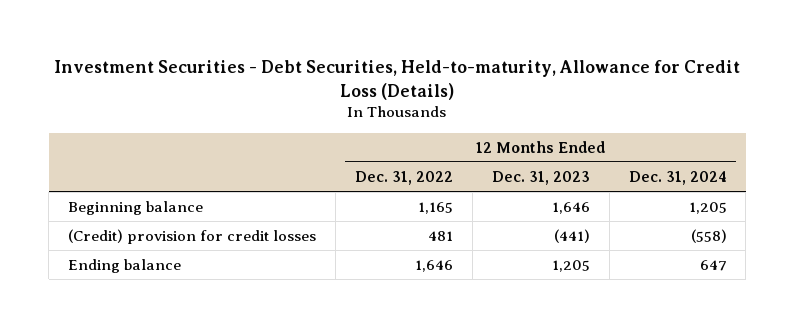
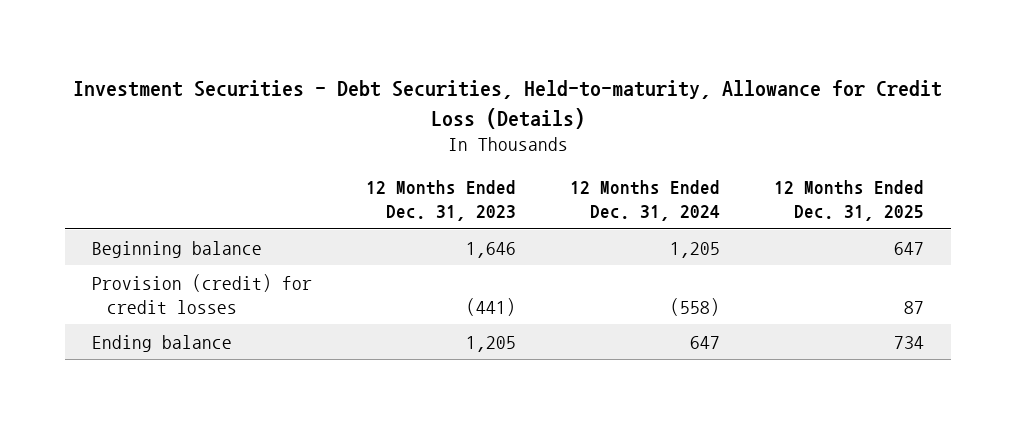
[354,170,453,185] Dec. 31, 2022 -> none
none -> [774,180,925,222] 12 Months Ended Dec. 31, 2025
[68,228,317,244] (Credit) provision for credit losses -> [92,273,313,314] Provision (credit) for credit losses

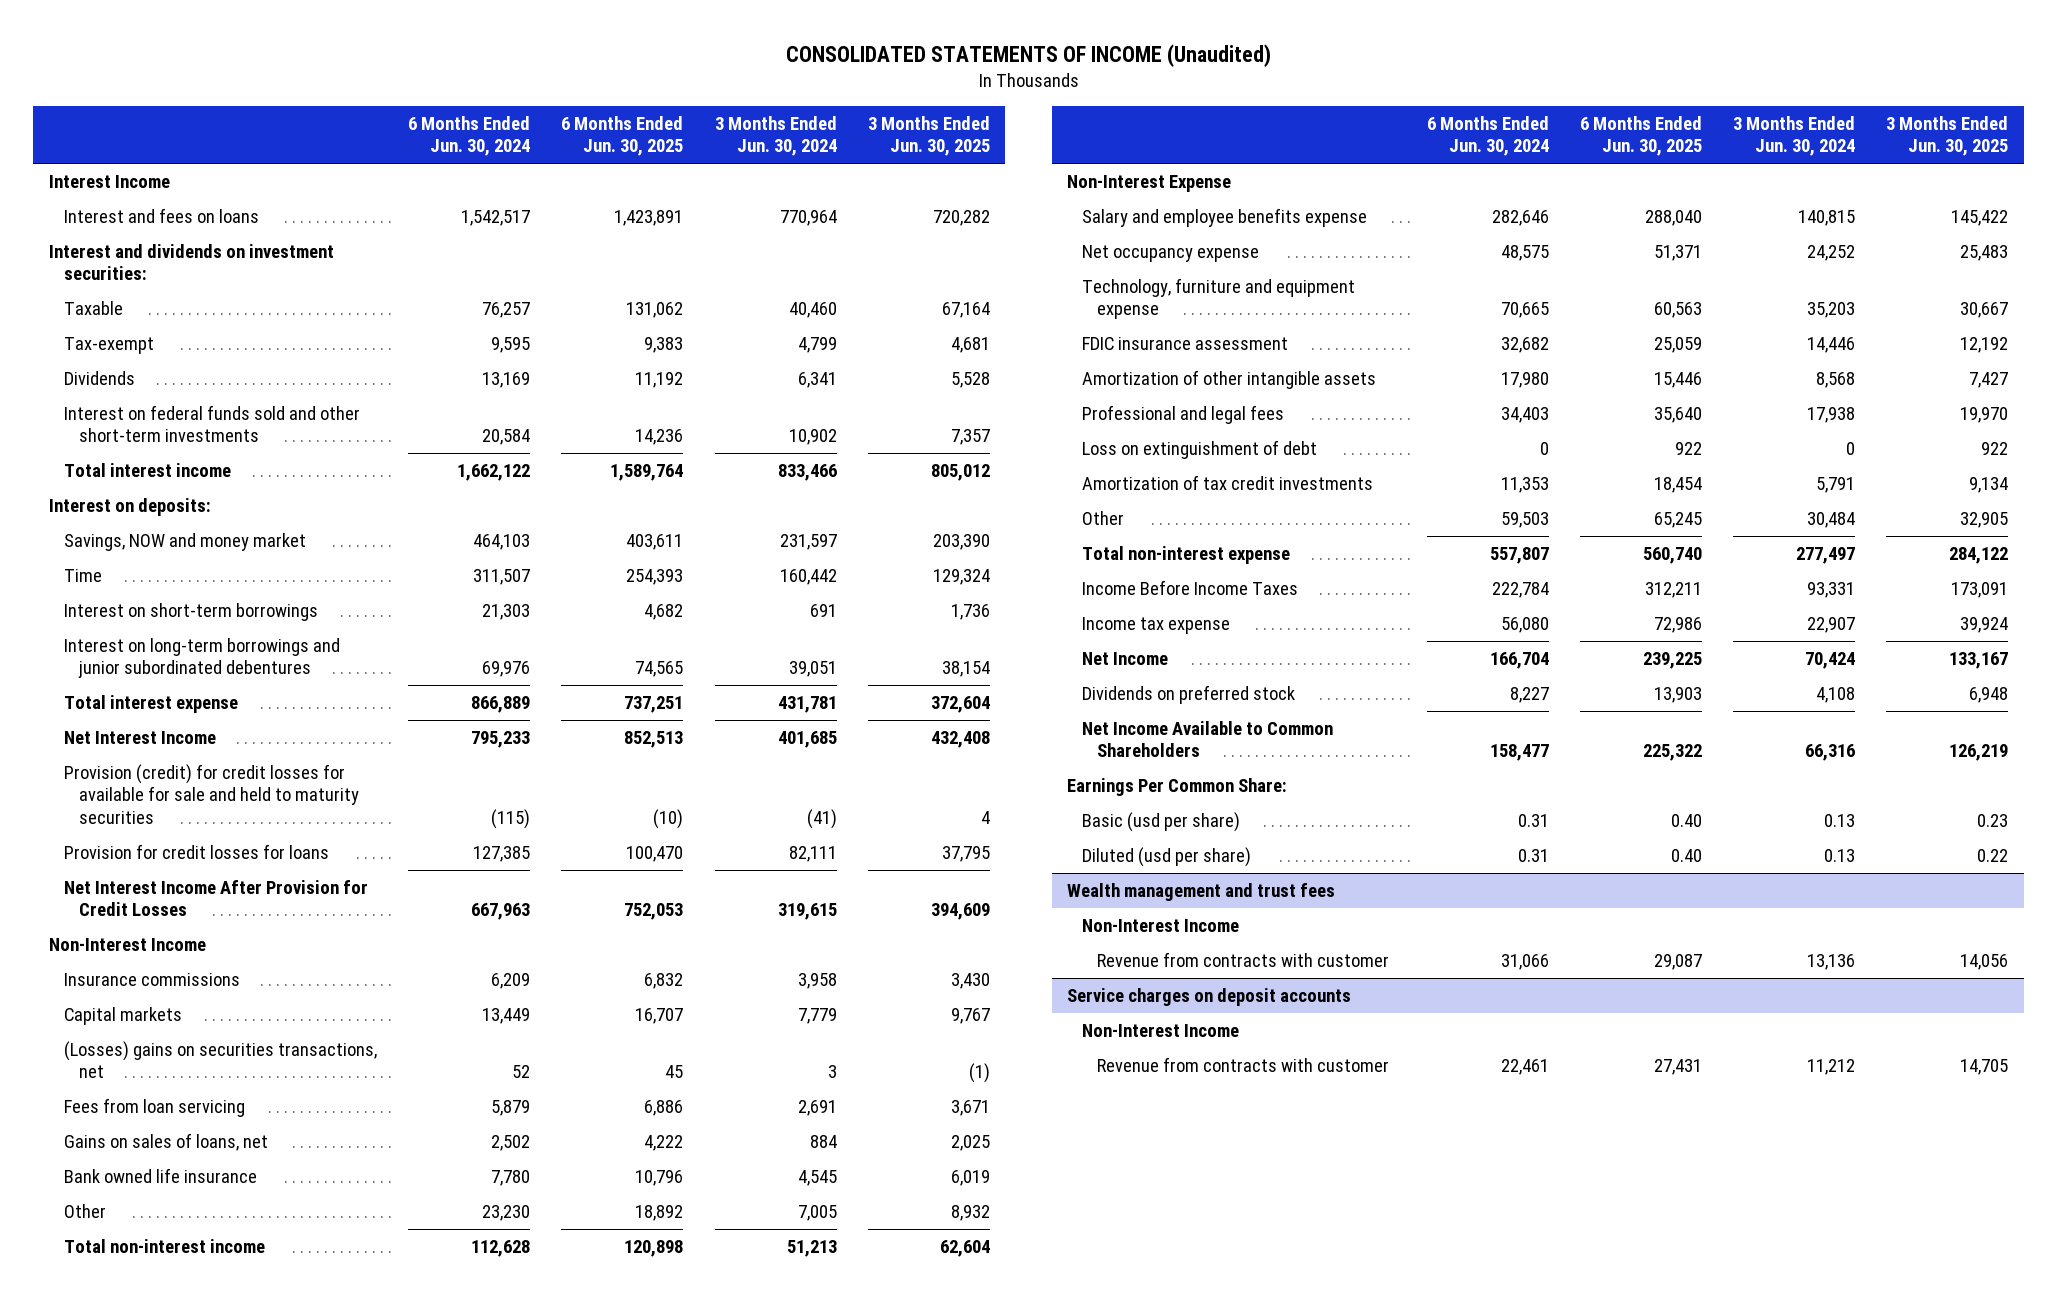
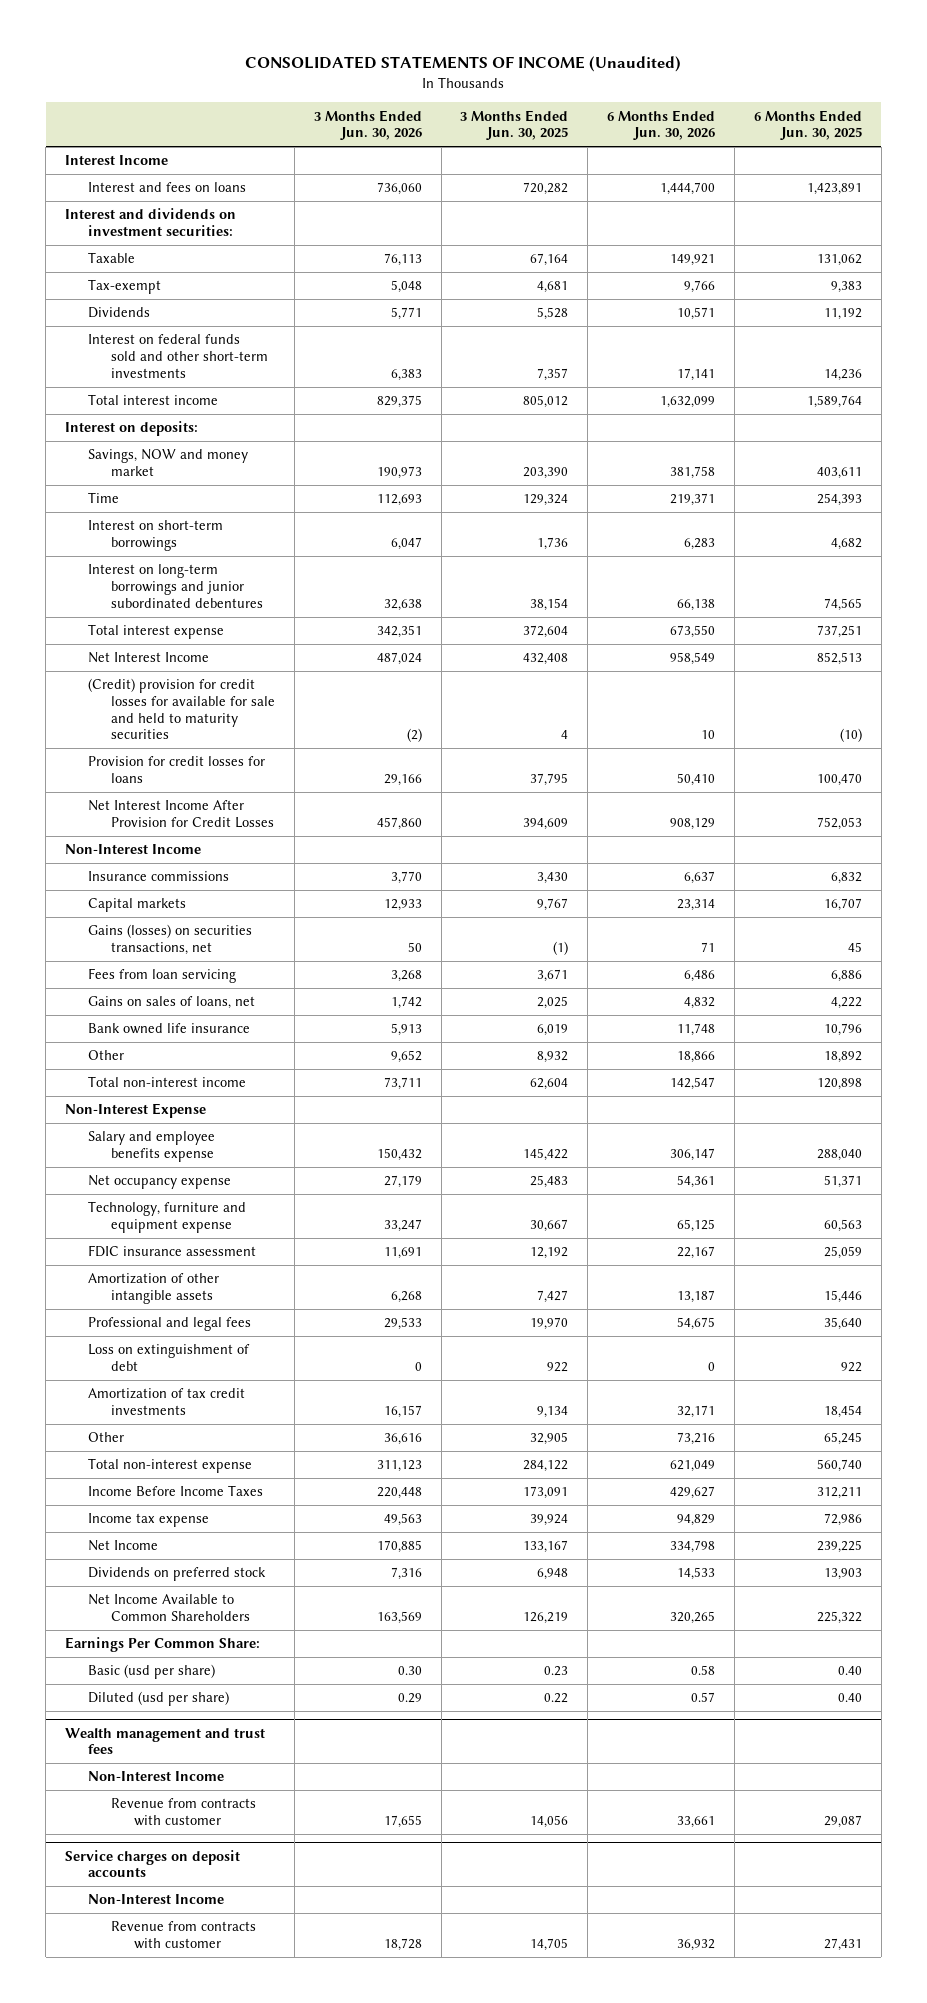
[408,115,531,157] 6 Months Ended Jun. 30, 2024 -> none
[714,115,837,157] 3 Months Ended Jun. 30, 2024 -> none
none -> [313,109,422,141] 3 Months Ended Jun. 30, 2026
none -> [607,109,716,141] 6 Months Ended Jun. 30, 2026
[63,764,359,824] Provision (credit) for credit losses for available for sale and held to maturity securities -> [88,678,276,740] (Credit) provision for credit losses for available for sale and held to maturity securities
[63,1041,377,1079] (Losses) gains on securities transactions, net -> [88,924,253,955] Gains (losses) on securities transactions, net

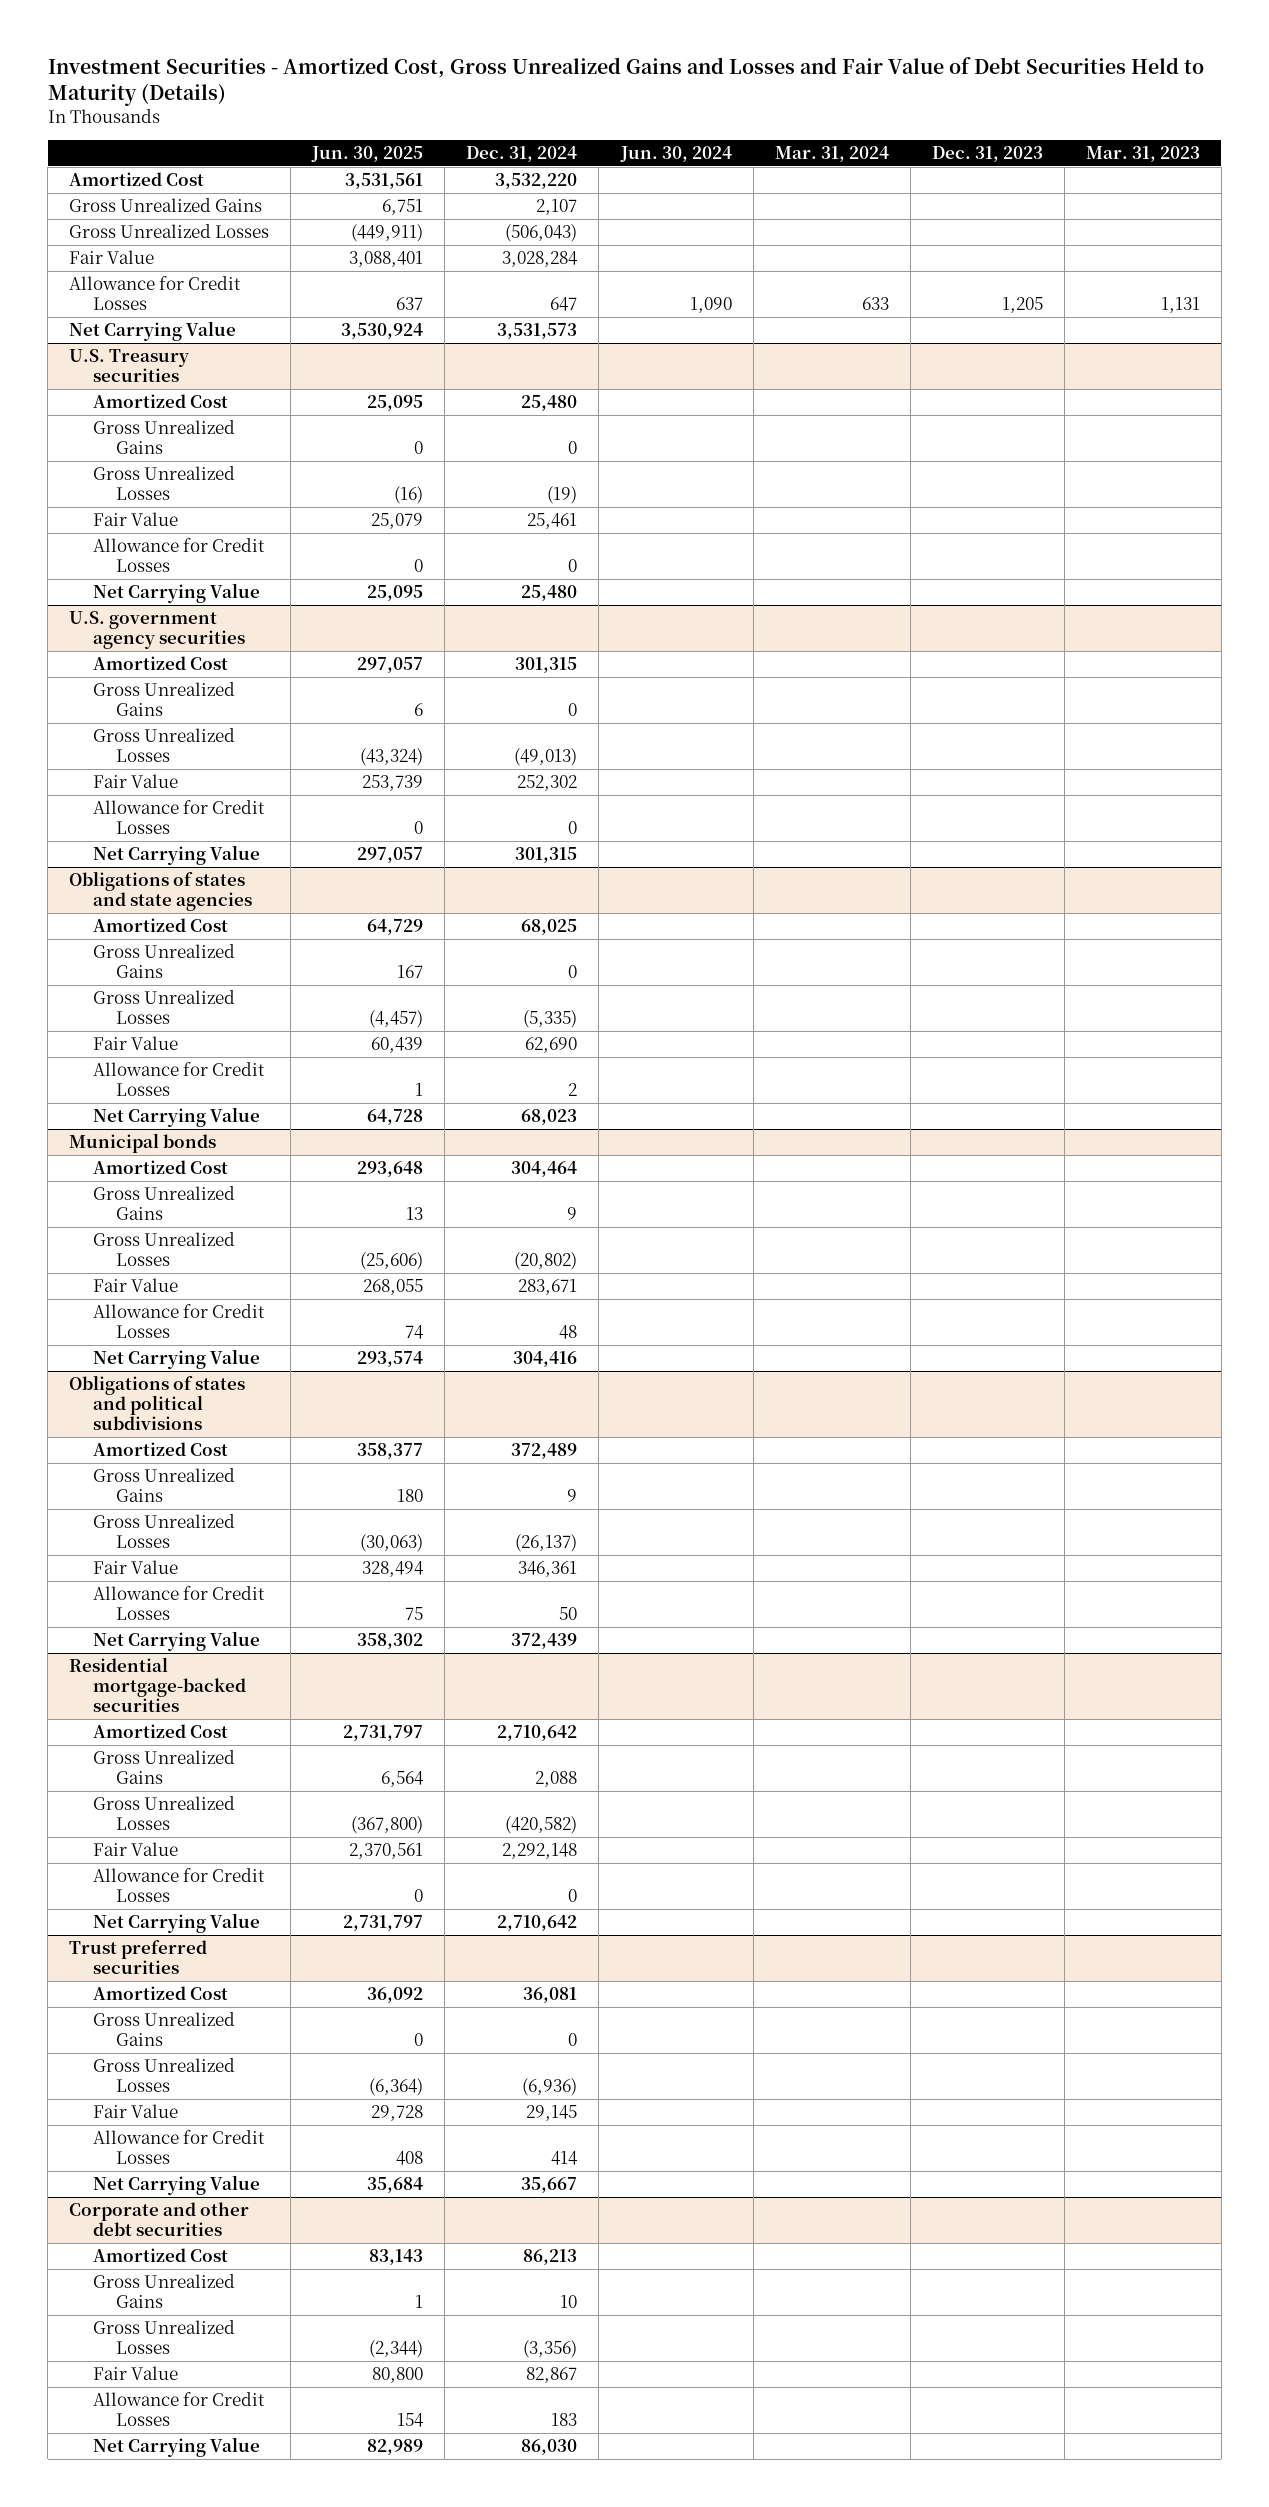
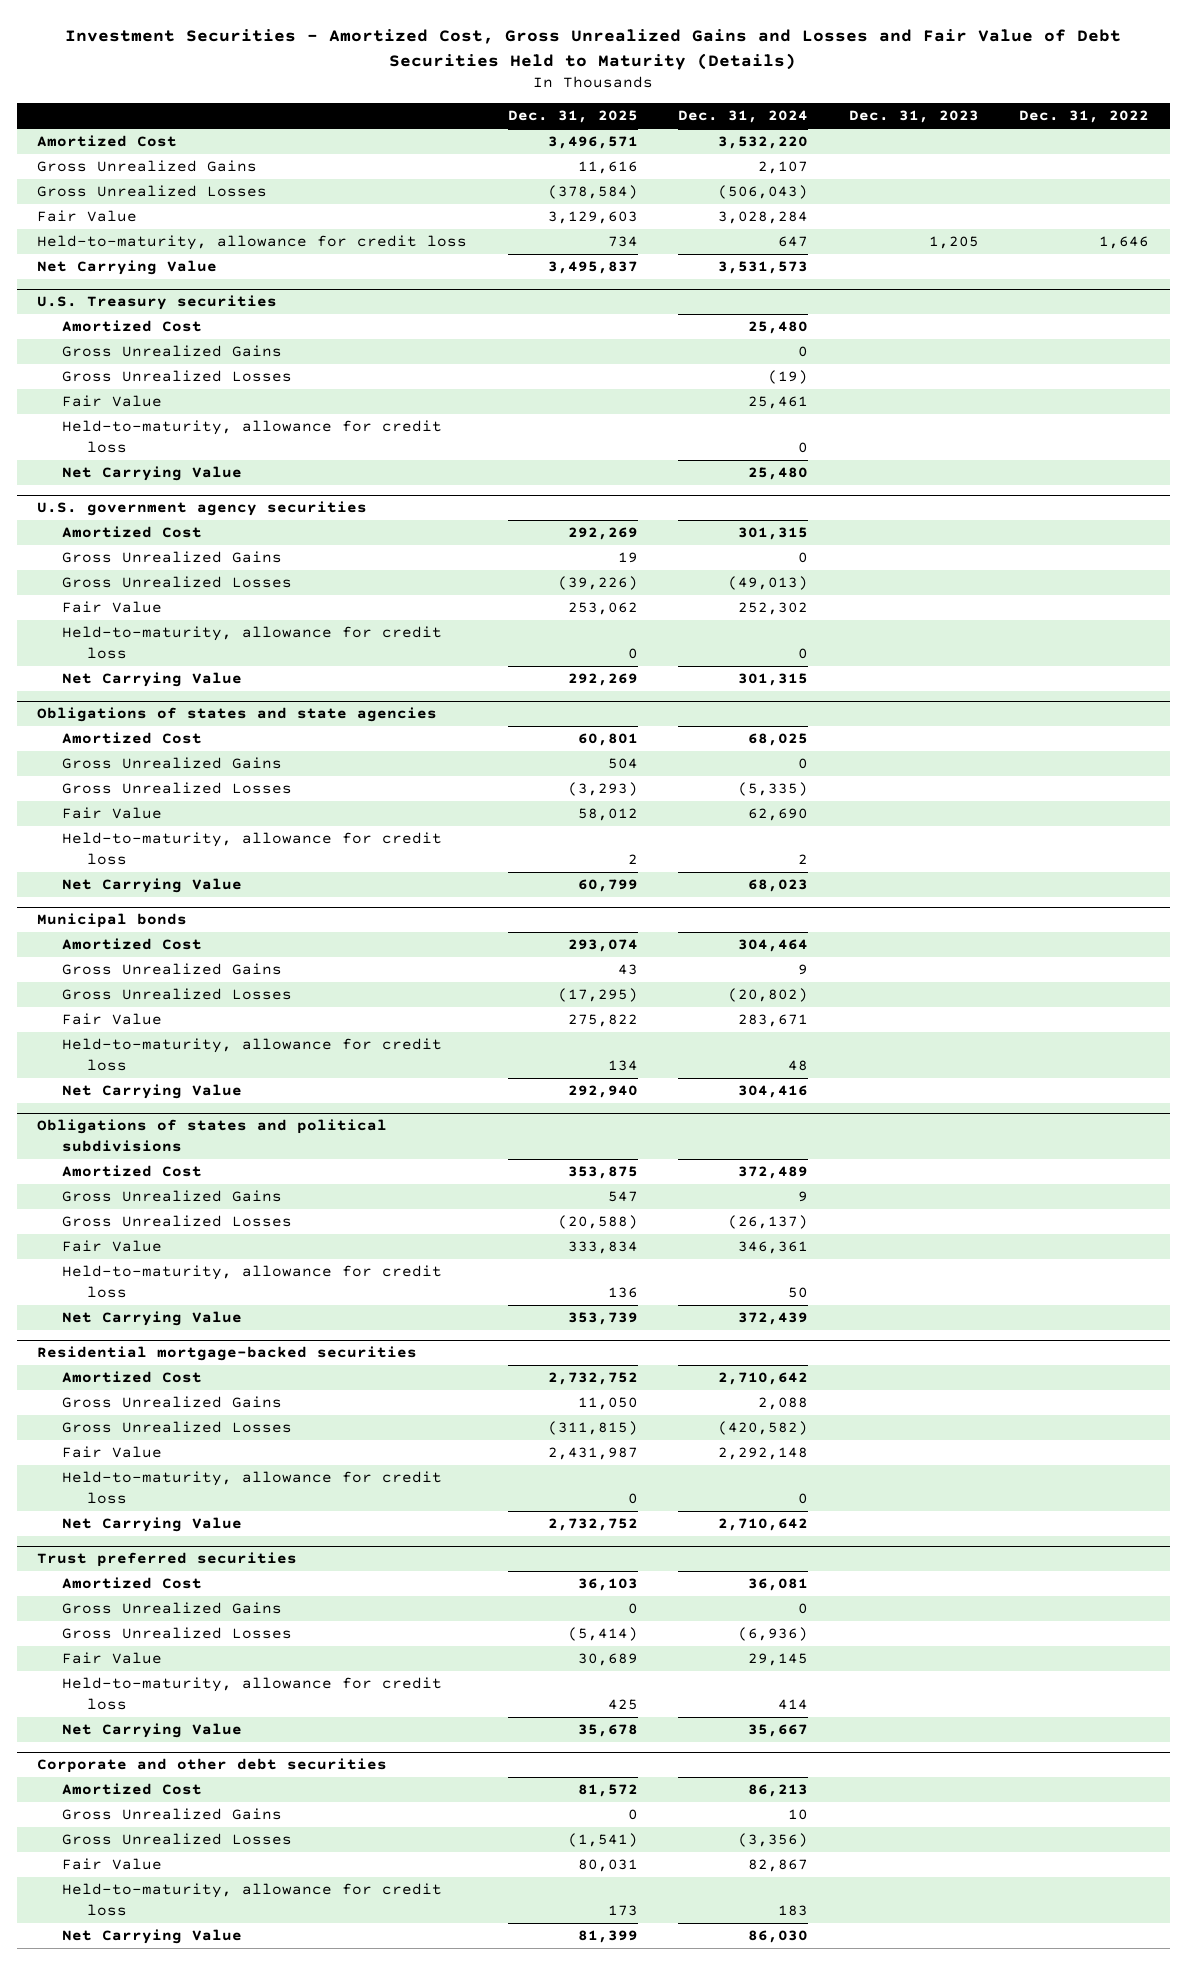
[311,146,424,163] Jun. 30, 2025 -> none
[619,146,732,163] Jun. 30, 2024 -> none
[774,146,889,163] Mar. 31, 2024 -> none
[1085,146,1200,163] Mar. 31, 2023 -> none
none -> [507,110,638,124] Dec. 31, 2025
none -> [1019,110,1150,124] Dec. 31, 2022
[69,275,242,311] Allowance for Credit Losses -> [37,235,468,251] Held-to-maturity, allowance for credit loss
[92,537,265,573] Allowance for Credit Losses -> [62,420,443,453] Held-to-maturity, allowance for credit loss
[92,799,265,835] Allowance for Credit Losses -> [62,626,443,659] Held-to-maturity, allowance for credit loss
[92,1061,265,1097] Allowance for Credit Losses -> [62,832,443,865] Held-to-maturity, allowance for credit loss
[92,1303,265,1339] Allowance for Credit Losses -> [62,1038,443,1071] Held-to-maturity, allowance for credit loss
[92,1585,265,1621] Allowance for Credit Losses -> [62,1265,443,1298] Held-to-maturity, allowance for credit loss
[92,1867,265,1903] Allowance for Credit Losses -> [62,1471,443,1504] Held-to-maturity, allowance for credit loss
[92,2129,265,2165] Allowance for Credit Losses -> [62,1677,443,1710] Held-to-maturity, allowance for credit loss
[92,2391,265,2427] Allowance for Credit Losses -> [62,1883,443,1916] Held-to-maturity, allowance for credit loss

